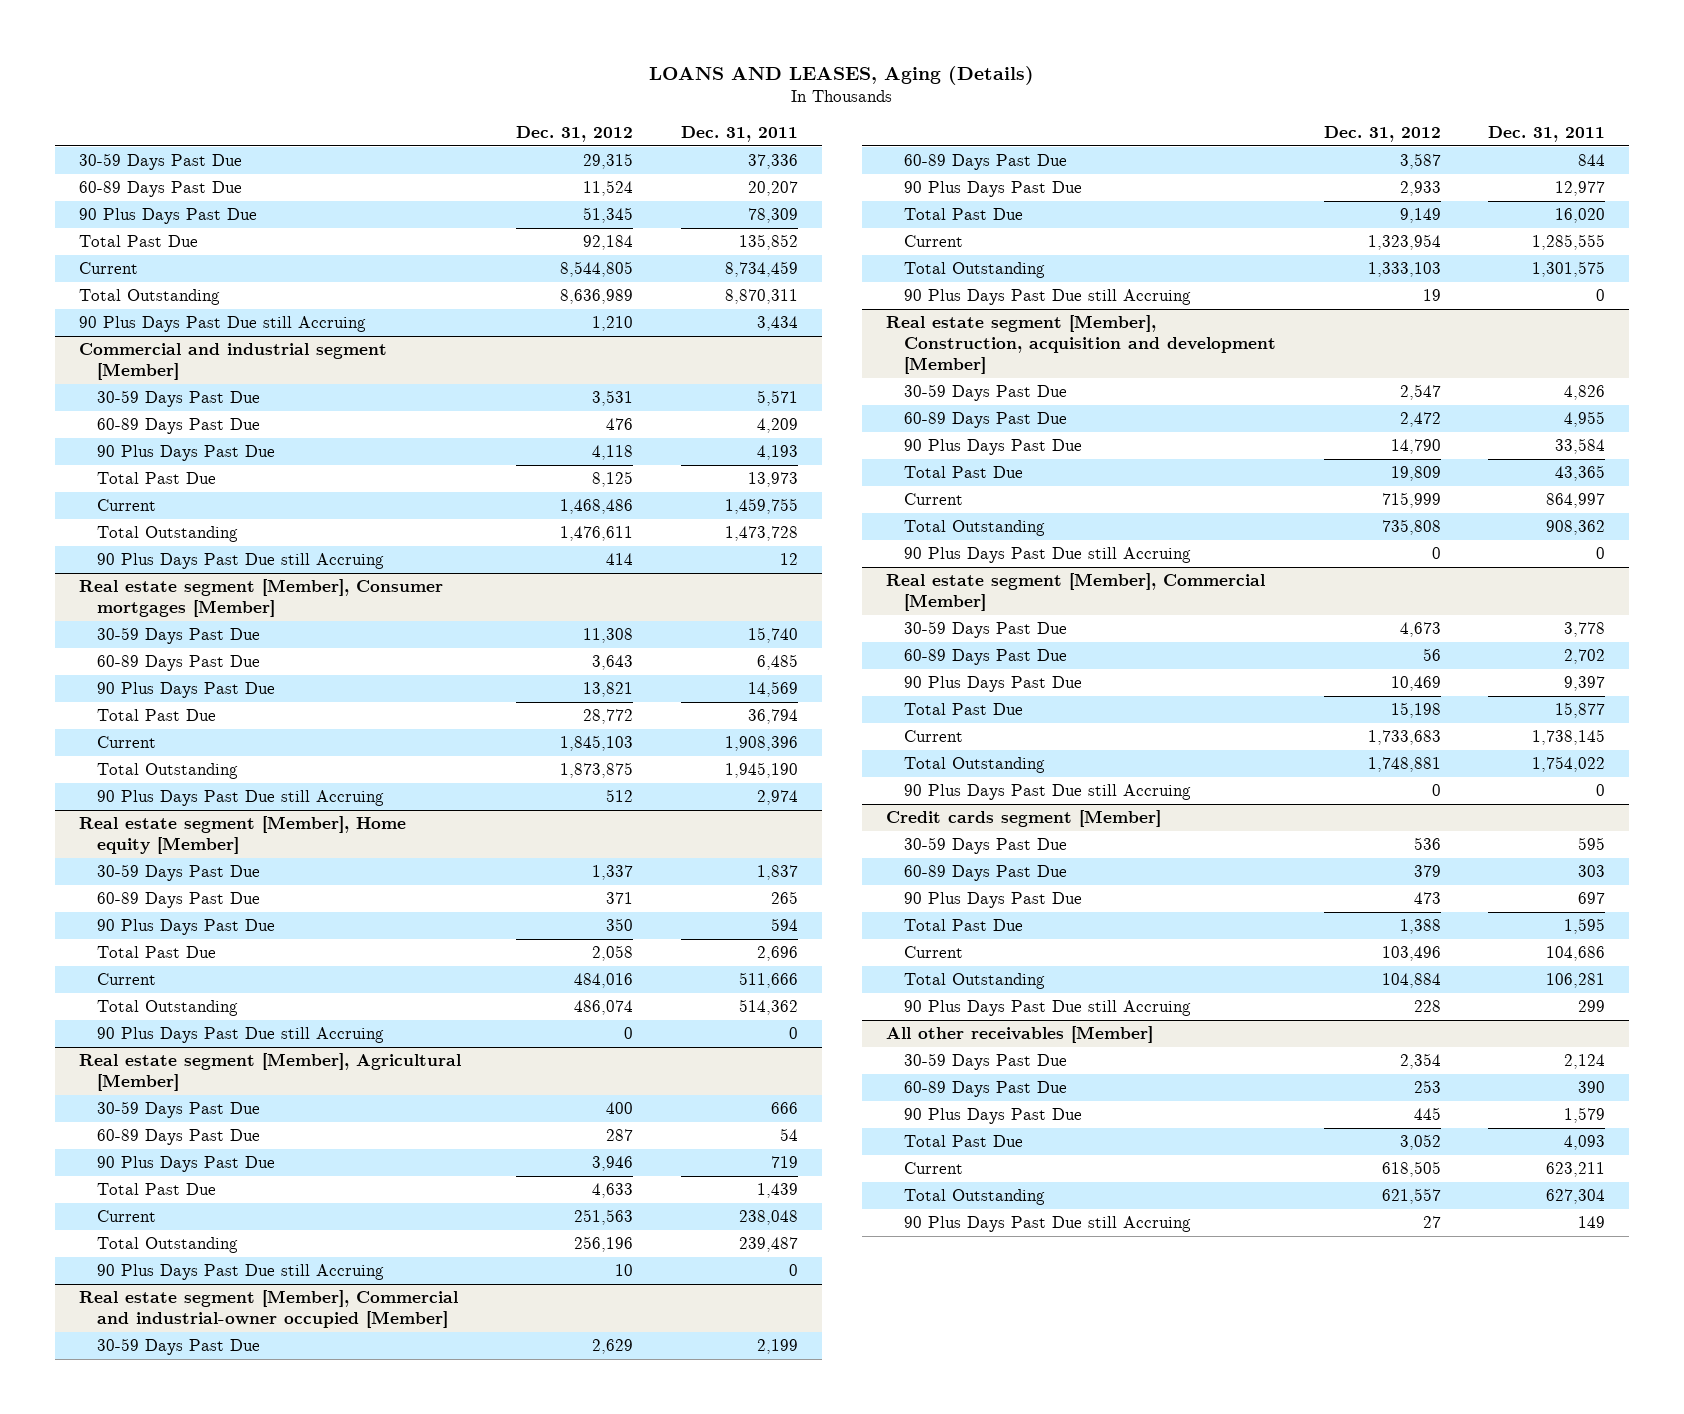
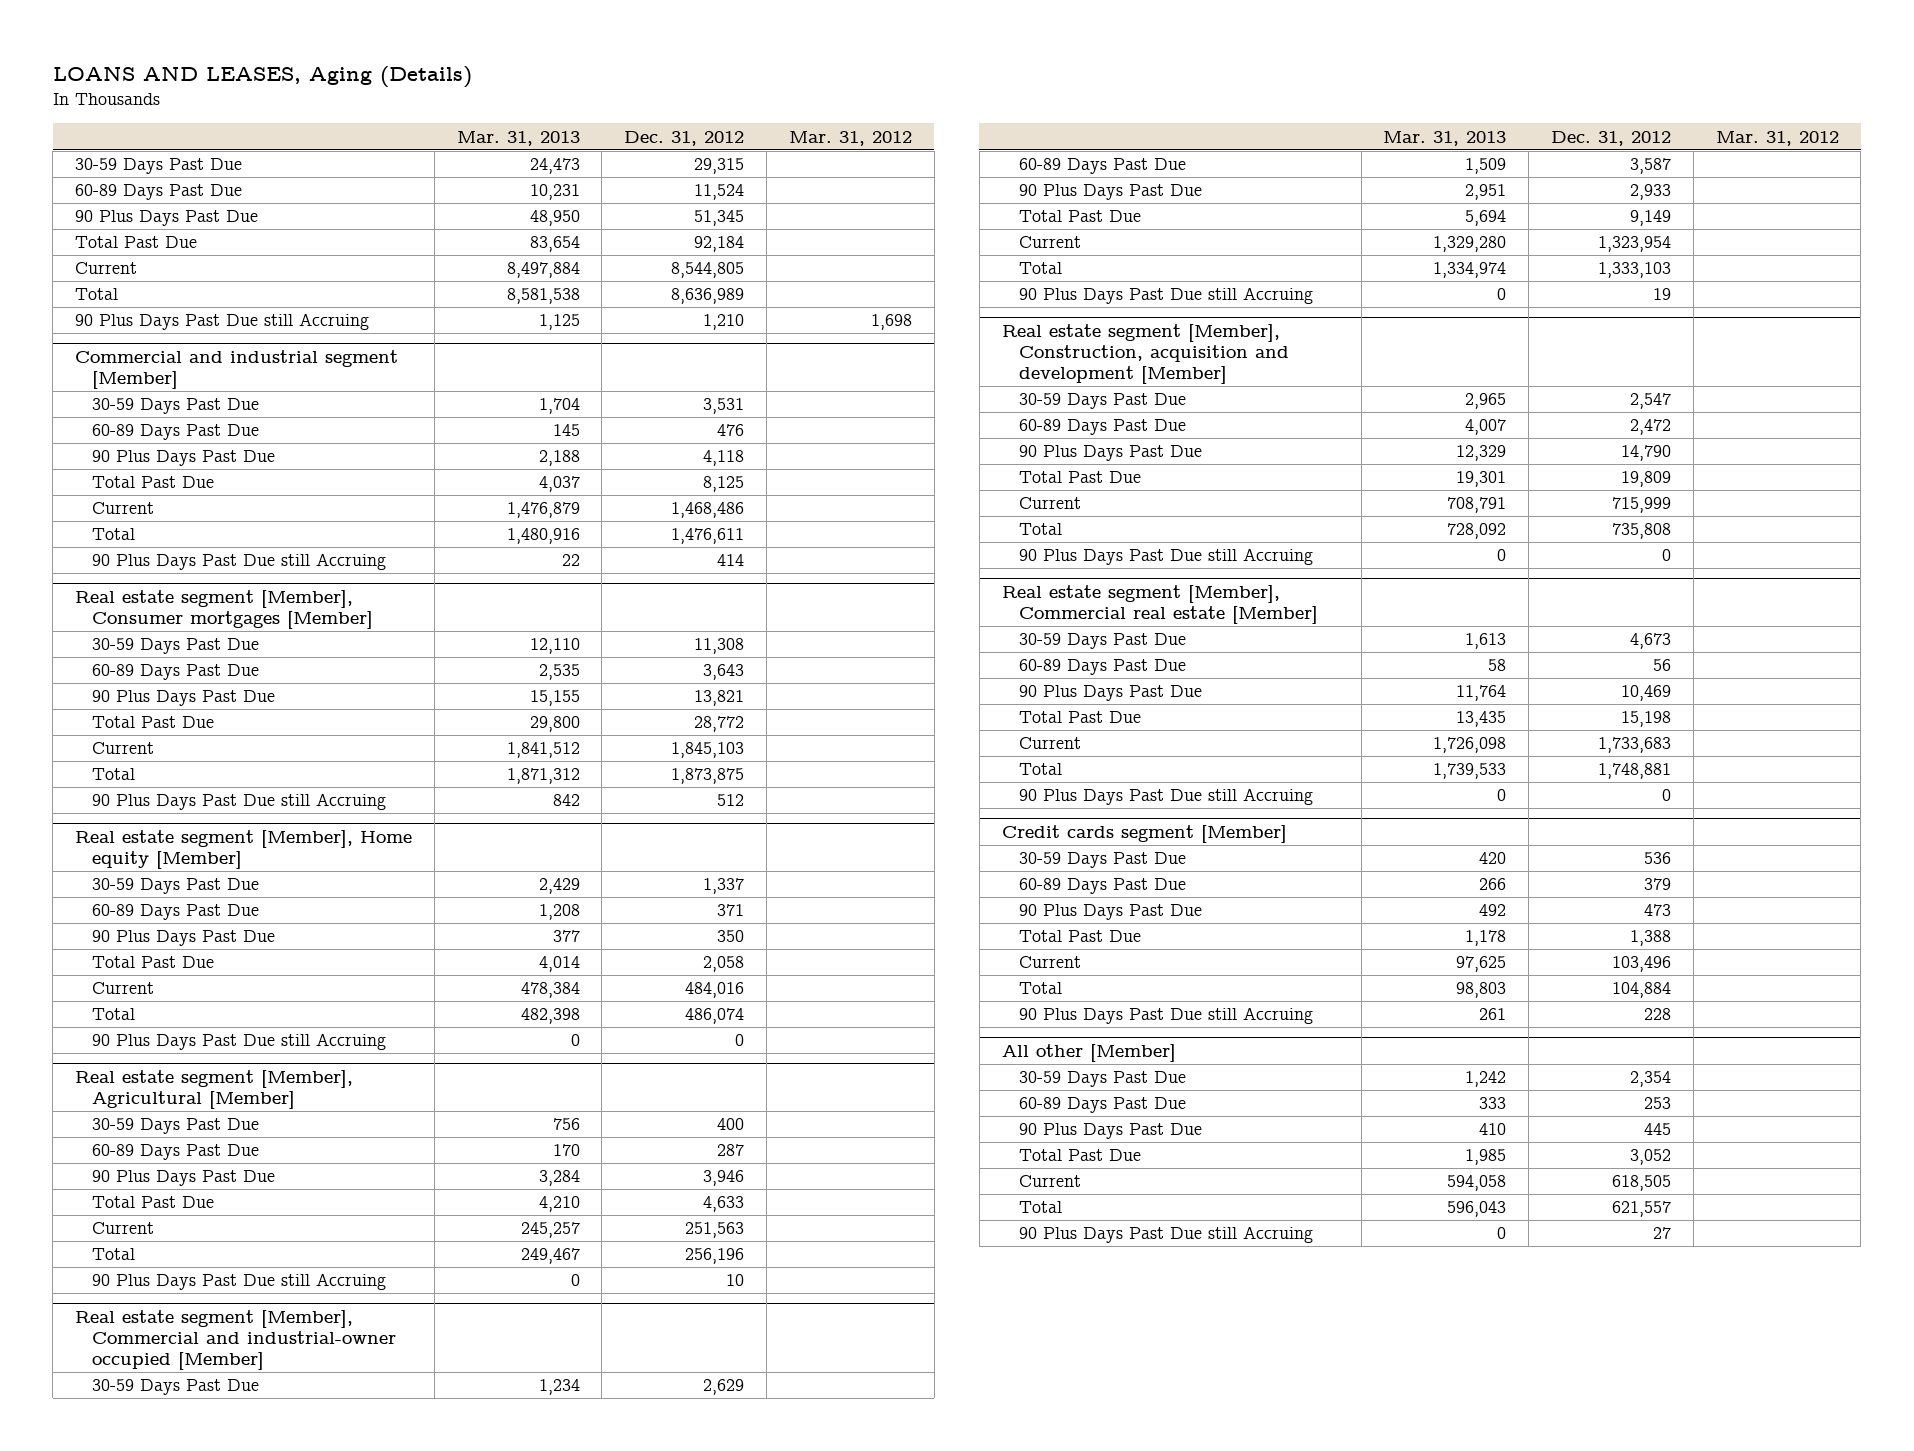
[680,125,798,142] Dec. 31, 2011 -> none
none -> [456,130,580,146] Mar. 31, 2013
none -> [788,130,912,146] Mar. 31, 2012
[78,289,220,306] Total Outstanding -> [75,288,119,301] Total
[96,526,238,543] Total Outstanding -> [92,528,136,541] Total
[96,763,238,780] Total Outstanding -> [92,768,136,781] Total
[96,1000,238,1017] Total Outstanding -> [92,1008,136,1021] Total
[96,1237,238,1254] Total Outstanding -> [92,1248,136,1261] Total
[904,262,1046,279] Total Outstanding -> [1019,262,1063,275] Total
[904,520,1046,537] Total Outstanding -> [1019,523,1063,536] Total
[886,573,1266,612] Real estate segment [Member], Commercial [Member] -> [1001,584,1319,624] Real estate segment [Member], Commercial real estate [Member]
[904,757,1046,774] Total Outstanding -> [1019,763,1063,776] Total
[904,973,1046,990] Total Outstanding -> [1019,982,1063,995] Total
[886,1026,1154,1044] All other receivables [Member] -> [1001,1043,1176,1062] All other [Member]
[904,1189,1046,1206] Total Outstanding -> [1019,1201,1063,1214] Total

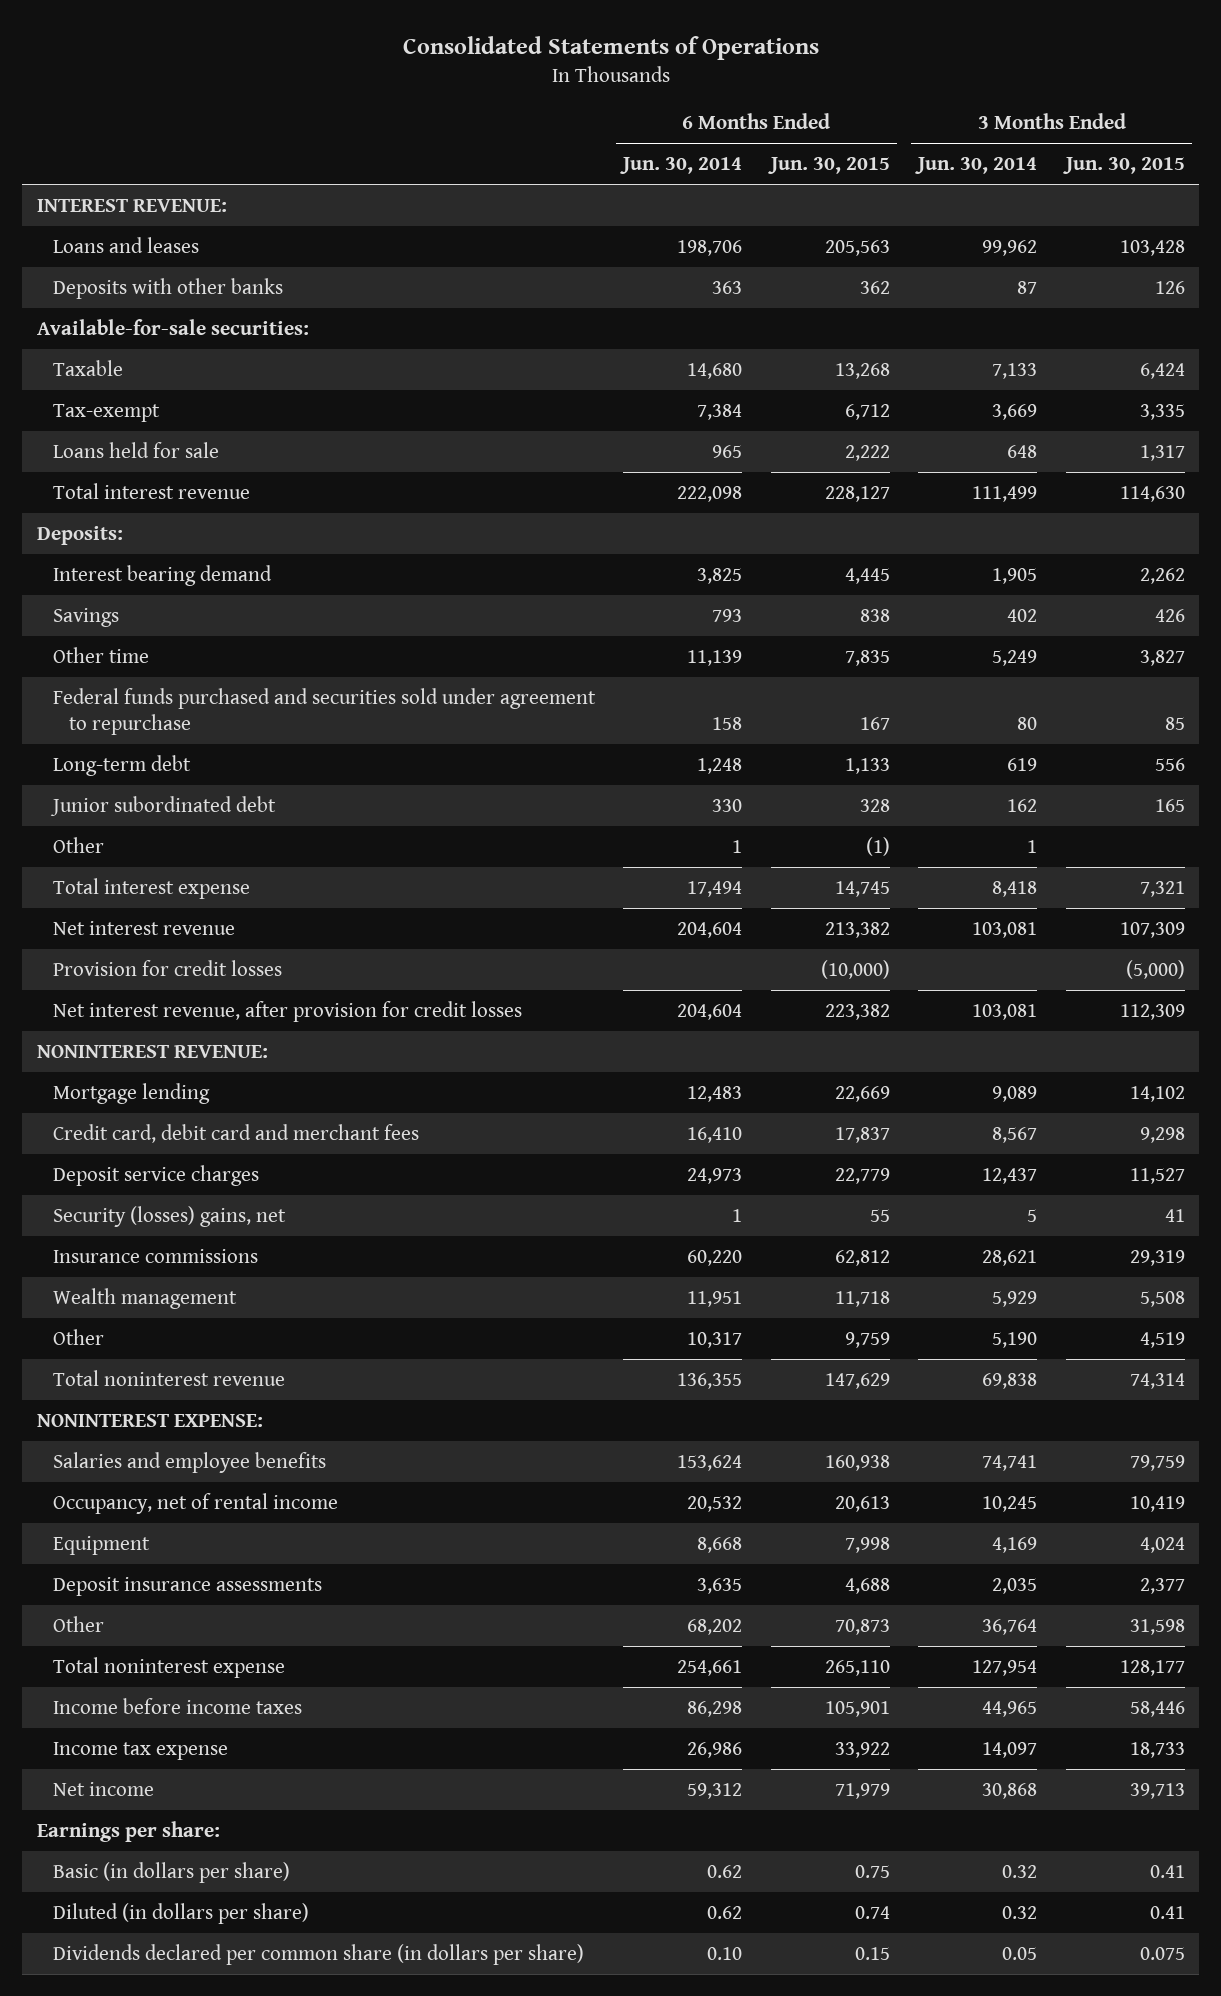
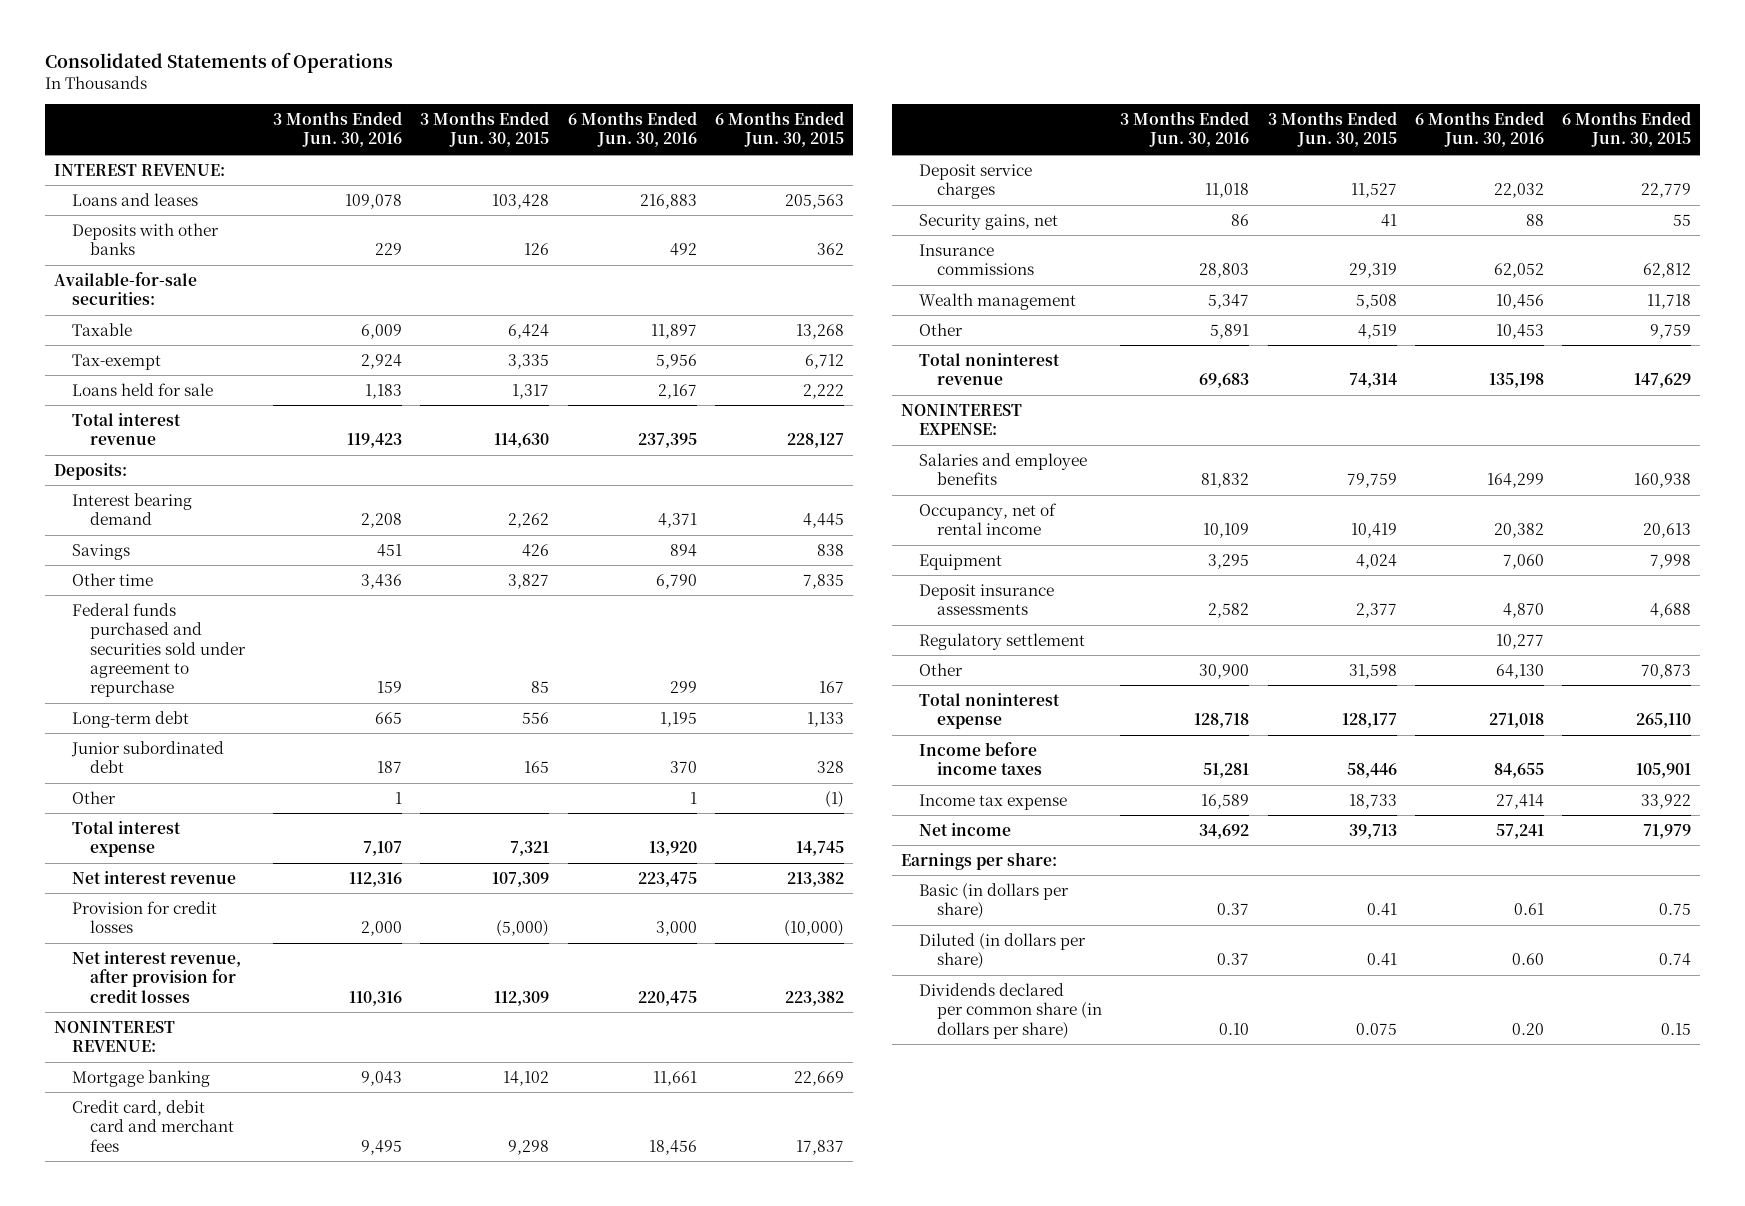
[620,157,743,175] Jun. 30, 2014 -> none
[915,157,1038,175] Jun. 30, 2014 -> none
none -> [273,111,403,148] 3 Months Ended Jun. 30, 2016
none -> [567,111,697,148] 6 Months Ended Jun. 30, 2016
[52,1082,210,1104] Mortgage lending -> [71,1069,210,1087] Mortgage banking
[52,1205,286,1227] Security (losses) gains, net -> [918,213,1058,230] Security gains, net
none -> [918,632,1085,650] Regulatory settlement

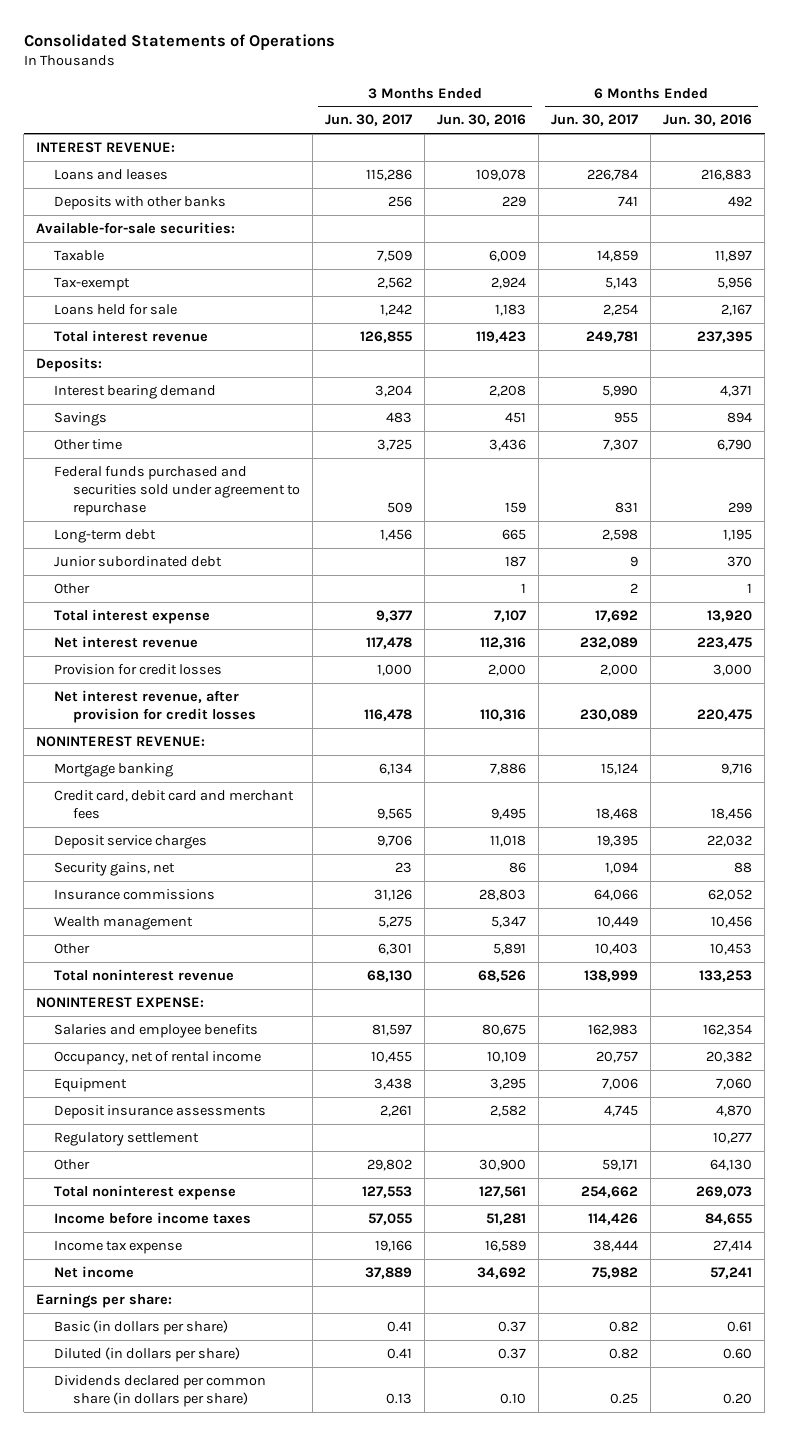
[420,111,550,148] 3 Months Ended Jun. 30, 2015 -> none
[715,111,845,148] 6 Months Ended Jun. 30, 2015 -> none
none -> [324,114,412,127] Jun. 30, 2017
none -> [550,114,638,127] Jun. 30, 2017
[361,1070,403,1086] 9,043 -> [489,762,526,775] 7,886
[652,1070,697,1086] 11,661 -> [720,762,752,775] 9,716
[1199,373,1250,389] 69,683 -> [477,969,526,982] 68,526
[1488,373,1544,389] 135,198 -> [698,969,752,982] 133,253
[1201,473,1250,489] 81,832 -> [481,1023,526,1036] 80,675
[1486,473,1544,489] 164,299 -> [702,1023,752,1036] 162,354
[1194,713,1250,729] 128,718 -> [478,1185,526,1198] 127,561
[1488,713,1544,729] 271,018 -> [695,1185,752,1198] 269,073

